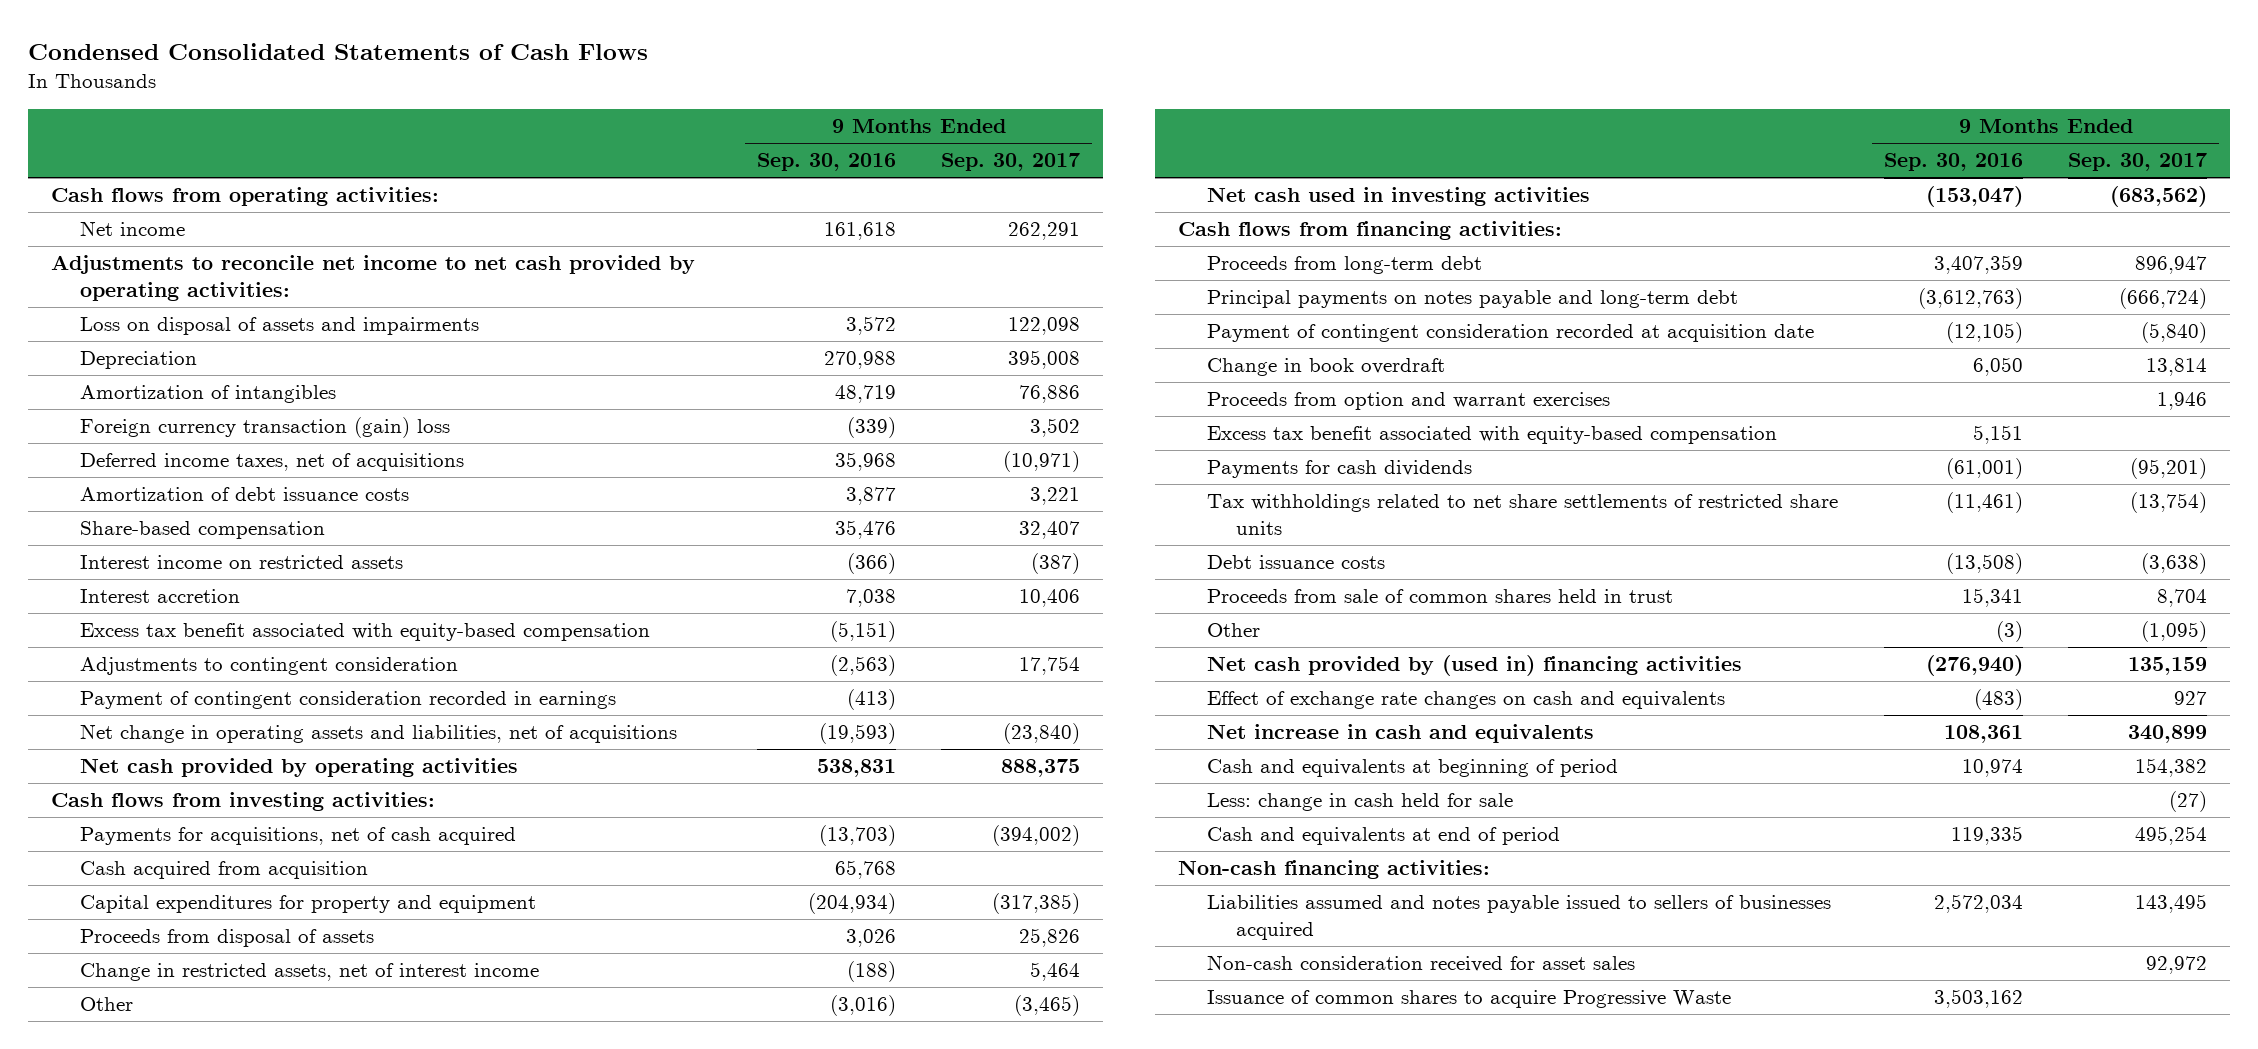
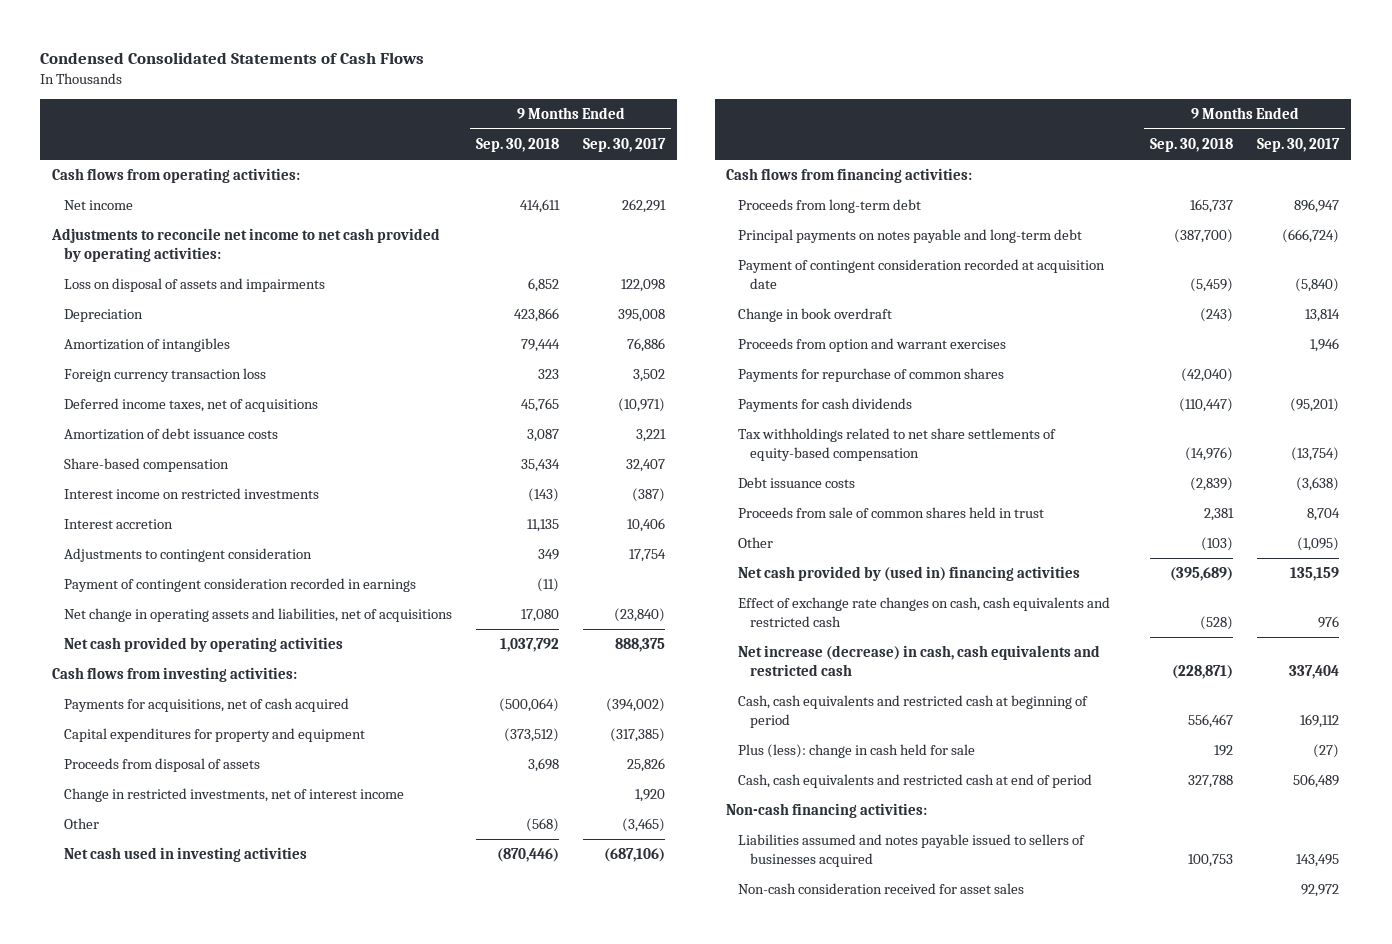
[756,153,896,172] Sep. 30, 2016 -> none
none -> [476,138,560,153] Sep. 30, 2018
[80,417,451,439] Foreign currency transaction (gain) loss -> [64,368,267,383] Foreign currency transaction loss
[80,555,404,570] Interest income on restricted assets -> [64,488,320,500] Interest income on restricted investments
[80,623,651,642] Excess tax benefit associated with equity-based compensation -> none
[80,861,369,880] Cash acquired from acquisition -> none
[80,963,540,982] Change in restricted assets, net of interest income -> [64,788,405,803] Change in restricted investments, net of interest income
[1030,962,1081,982] 5,464 -> [635,789,666,803] 1,920
[2110,186,2208,208] (683,562) -> [604,848,666,863] (687,106)
[1207,426,1778,445] Excess tax benefit associated with equity-based compensation -> none
none -> [738,368,1005,383] Payments for repurchase of common shares
[1207,494,1839,535] Tax withholdings related to net share settlements of restricted share units -> [738,428,1057,462] Tax withholdings related to net share settlements of equity-based compensation
[1207,691,1726,710] Effect of exchange rate changes on cash and equivalents -> [738,597,1111,628] Effect of exchange rate changes on cash, cash equivalents and restricted cash
[2174,691,2208,706] 927 -> [1318,616,1340,629] 976
[1207,724,1595,744] Net increase in cash and equivalents -> [738,645,1101,677] Net increase (decrease) in cash, cash equivalents and restricted cash
[2128,725,2208,744] 340,899 -> [1289,665,1340,680] 337,404
[1207,759,1619,778] Cash and equivalents at beginning of period -> [738,695,1089,729] Cash, cash equivalents and restricted cash at beginning of period
[2135,758,2208,778] 154,382 -> [1300,714,1340,729] 169,112
[1207,793,1514,812] Less: change in cash held for sale -> [738,744,976,759] Plus (less): change in cash held for sale
[1207,827,1561,846] Cash and equivalents at end of period -> [738,774,1093,789] Cash, cash equivalents and restricted cash at end of period
[2135,826,2208,846] 495,254 -> [1293,774,1340,789] 506,489
[1207,990,1732,1009] Issuance of common shares to acquire Progressive Waste -> none

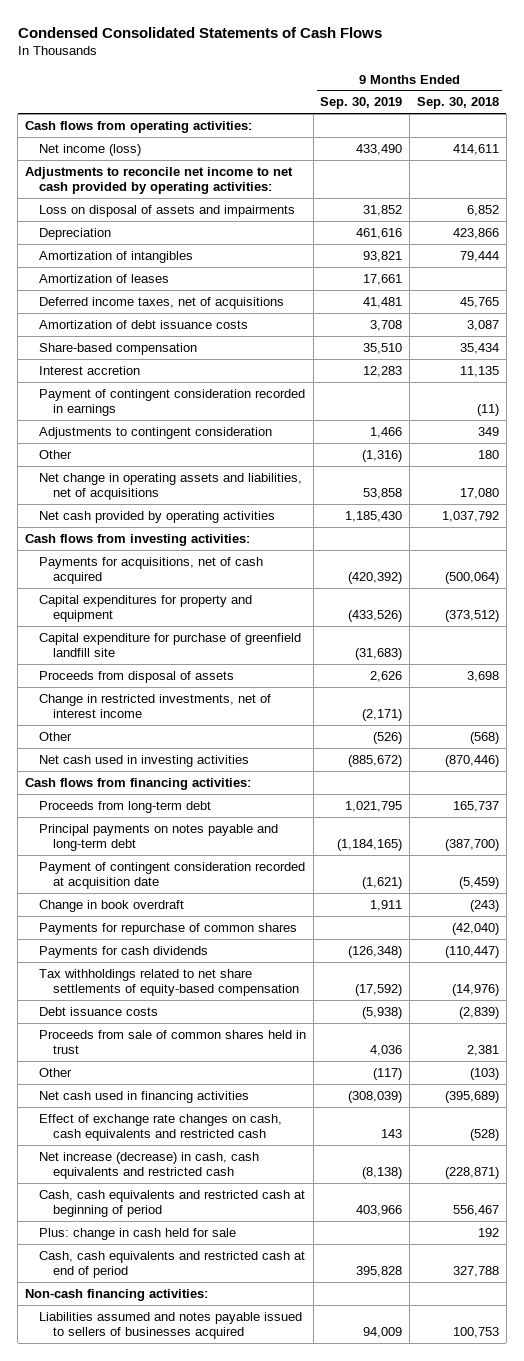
[583,138,667,153] Sep. 30, 2017 -> none
none -> [320,97,403,110] Sep. 30, 2019
[64,200,134,211] Net income -> [39,143,142,156] Net income (loss)
[64,368,267,383] Foreign currency transaction loss -> none
none -> [39,273,170,283] Amortization of leases
[64,488,320,500] Interest income on restricted investments -> none
[64,548,313,563] Adjustments to contingent consideration -> [39,426,273,439] Adjustments to contingent consideration
none -> [39,449,73,459] Other
none -> [39,632,302,658] Capital expenditure for purchase of greenfield landfill site
[738,338,1007,353] Proceeds from option and warrant exercises -> none
[738,566,1081,582] Net cash provided by (used in) financing activities -> [39,1090,250,1103] Net cash used in financing activities
[738,744,976,759] Plus (less): change in cash held for sale -> [39,1227,237,1240] Plus: change in cash held for sale
[738,883,1025,895] Non-cash consideration received for asset sales -> none

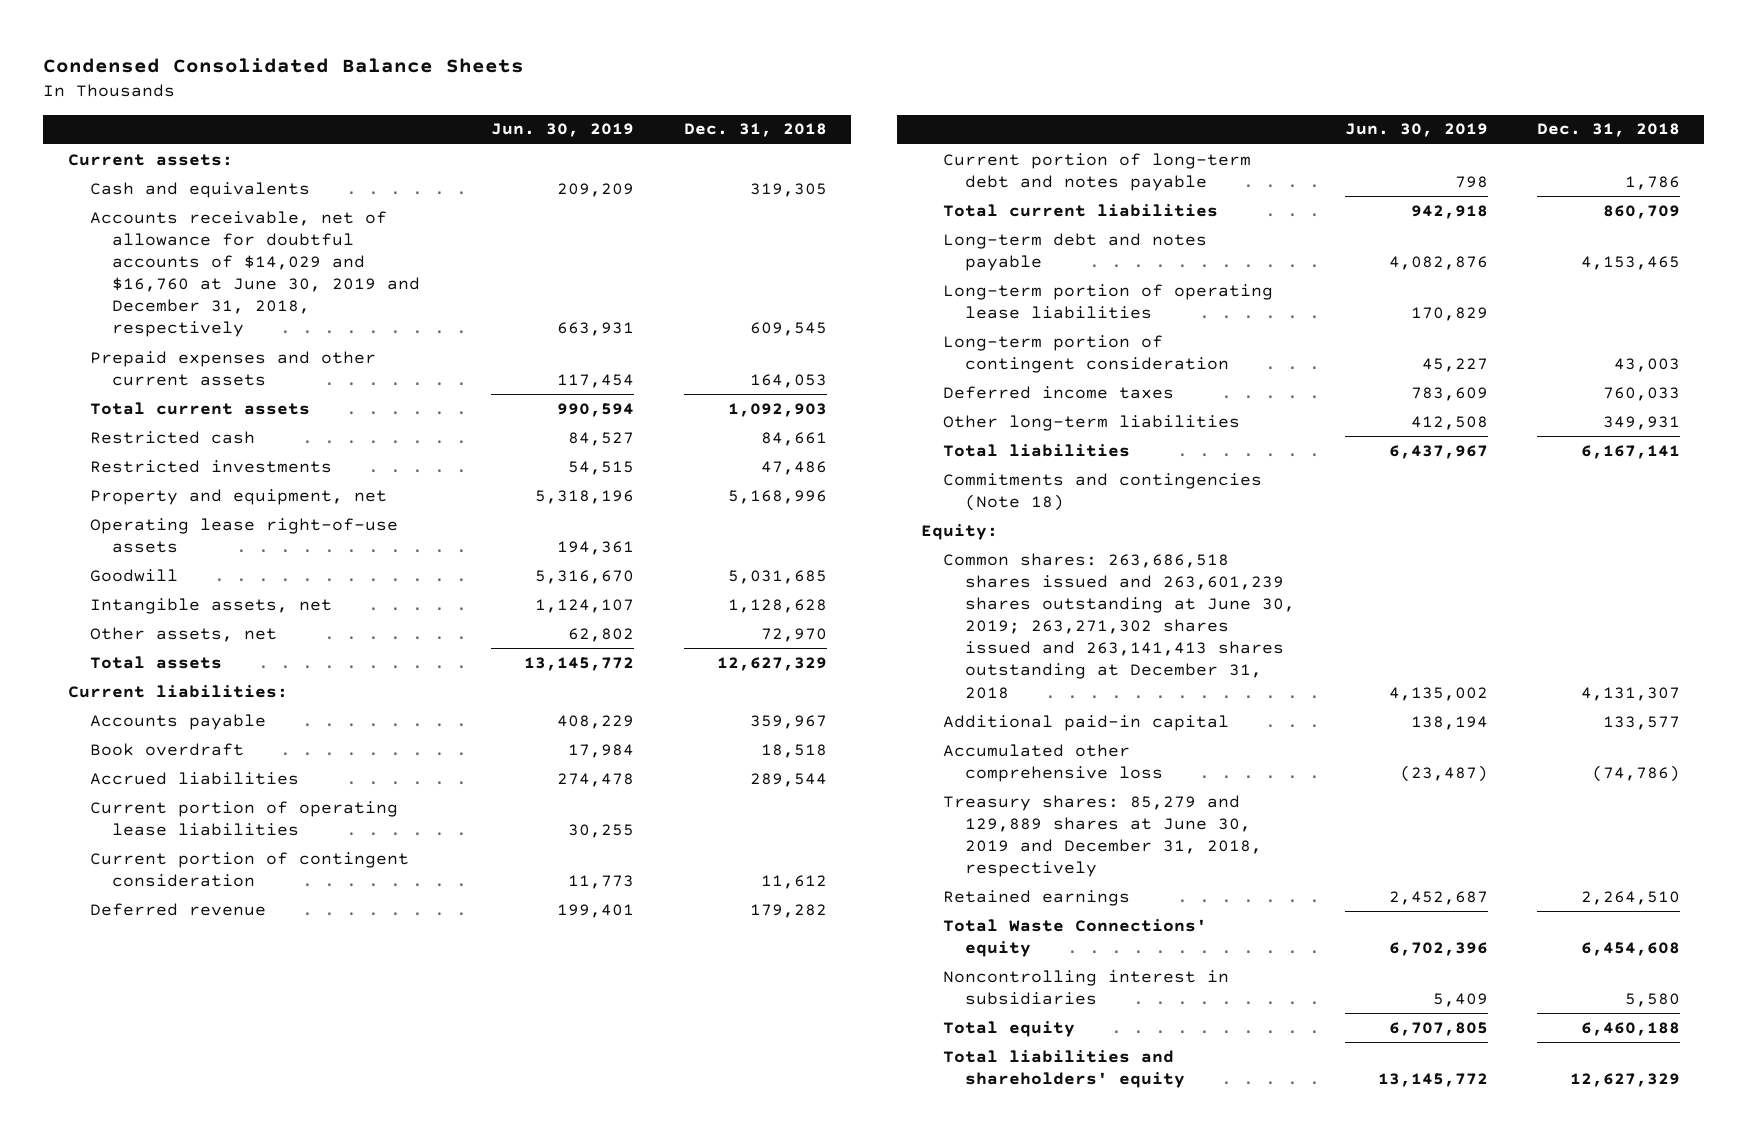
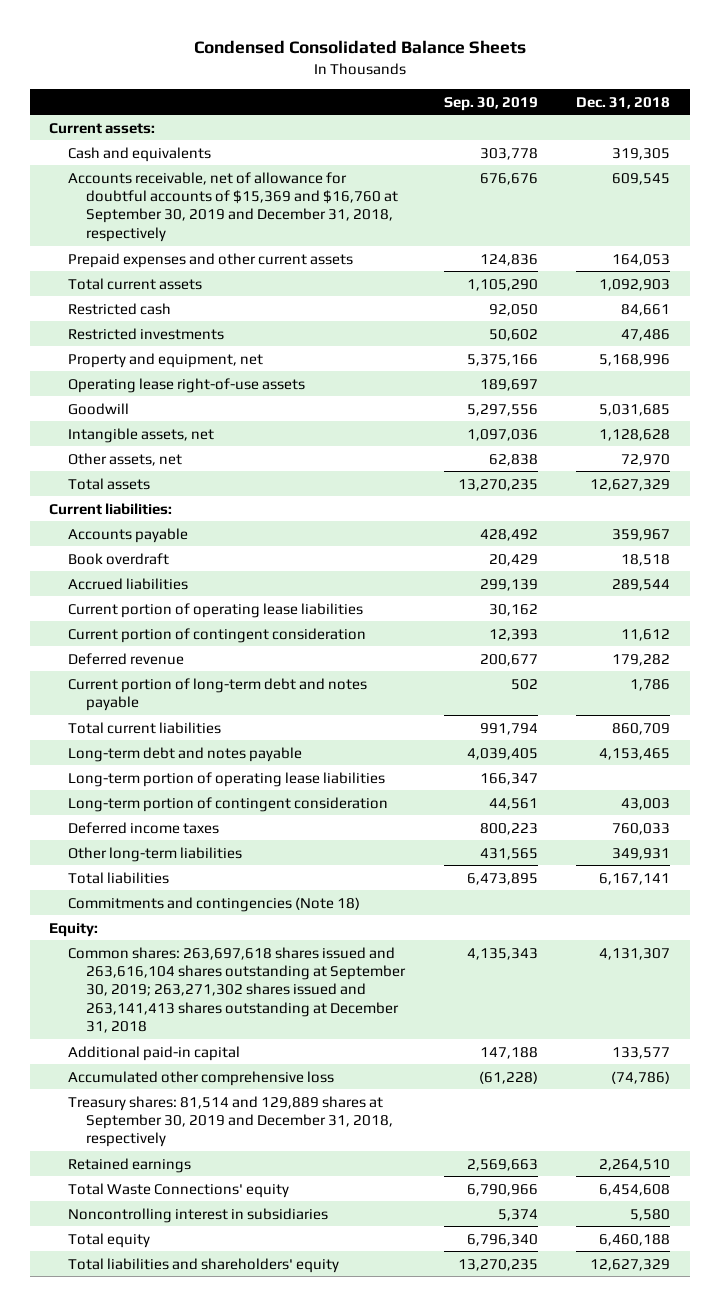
[491,123,635,138] Jun. 30, 2019 -> none
none -> [443,96,538,111] Sep. 30, 2019
[90,210,421,338] Accounts receivable, net of allowance for doubtful accounts of $14,029 and $16,760 at June 30, 2019 and December 31, 2018, respectively -> [67,171,399,242] Accounts receivable, net of allowance for doubtful accounts of $15,369 and $16,760 at September 30, 2019 and December 31, 2018, respectively
[943,552,1296,699] Common shares: 263,686,518 shares issued and 263,601,239 shares outstanding at June 30, 2019; 263,271,302 shares issued and 263,141,413 shares outstanding at December 31, 2018 -> [67,946,407,1034] Common shares: 263,697,618 shares issued and 263,616,104 shares outstanding at September 30, 2019; 263,271,302 shares issued and 263,141,413 shares outstanding at December 31, 2018
[943,794,1263,878] Treasury shares: 85,279 and 129,889 shares at June 30, 2019 and December 31, 2018, respectively -> [67,1095,394,1148] Treasury shares: 81,514 and 129,889 shares at September 30, 2019 and December 31, 2018, respectively

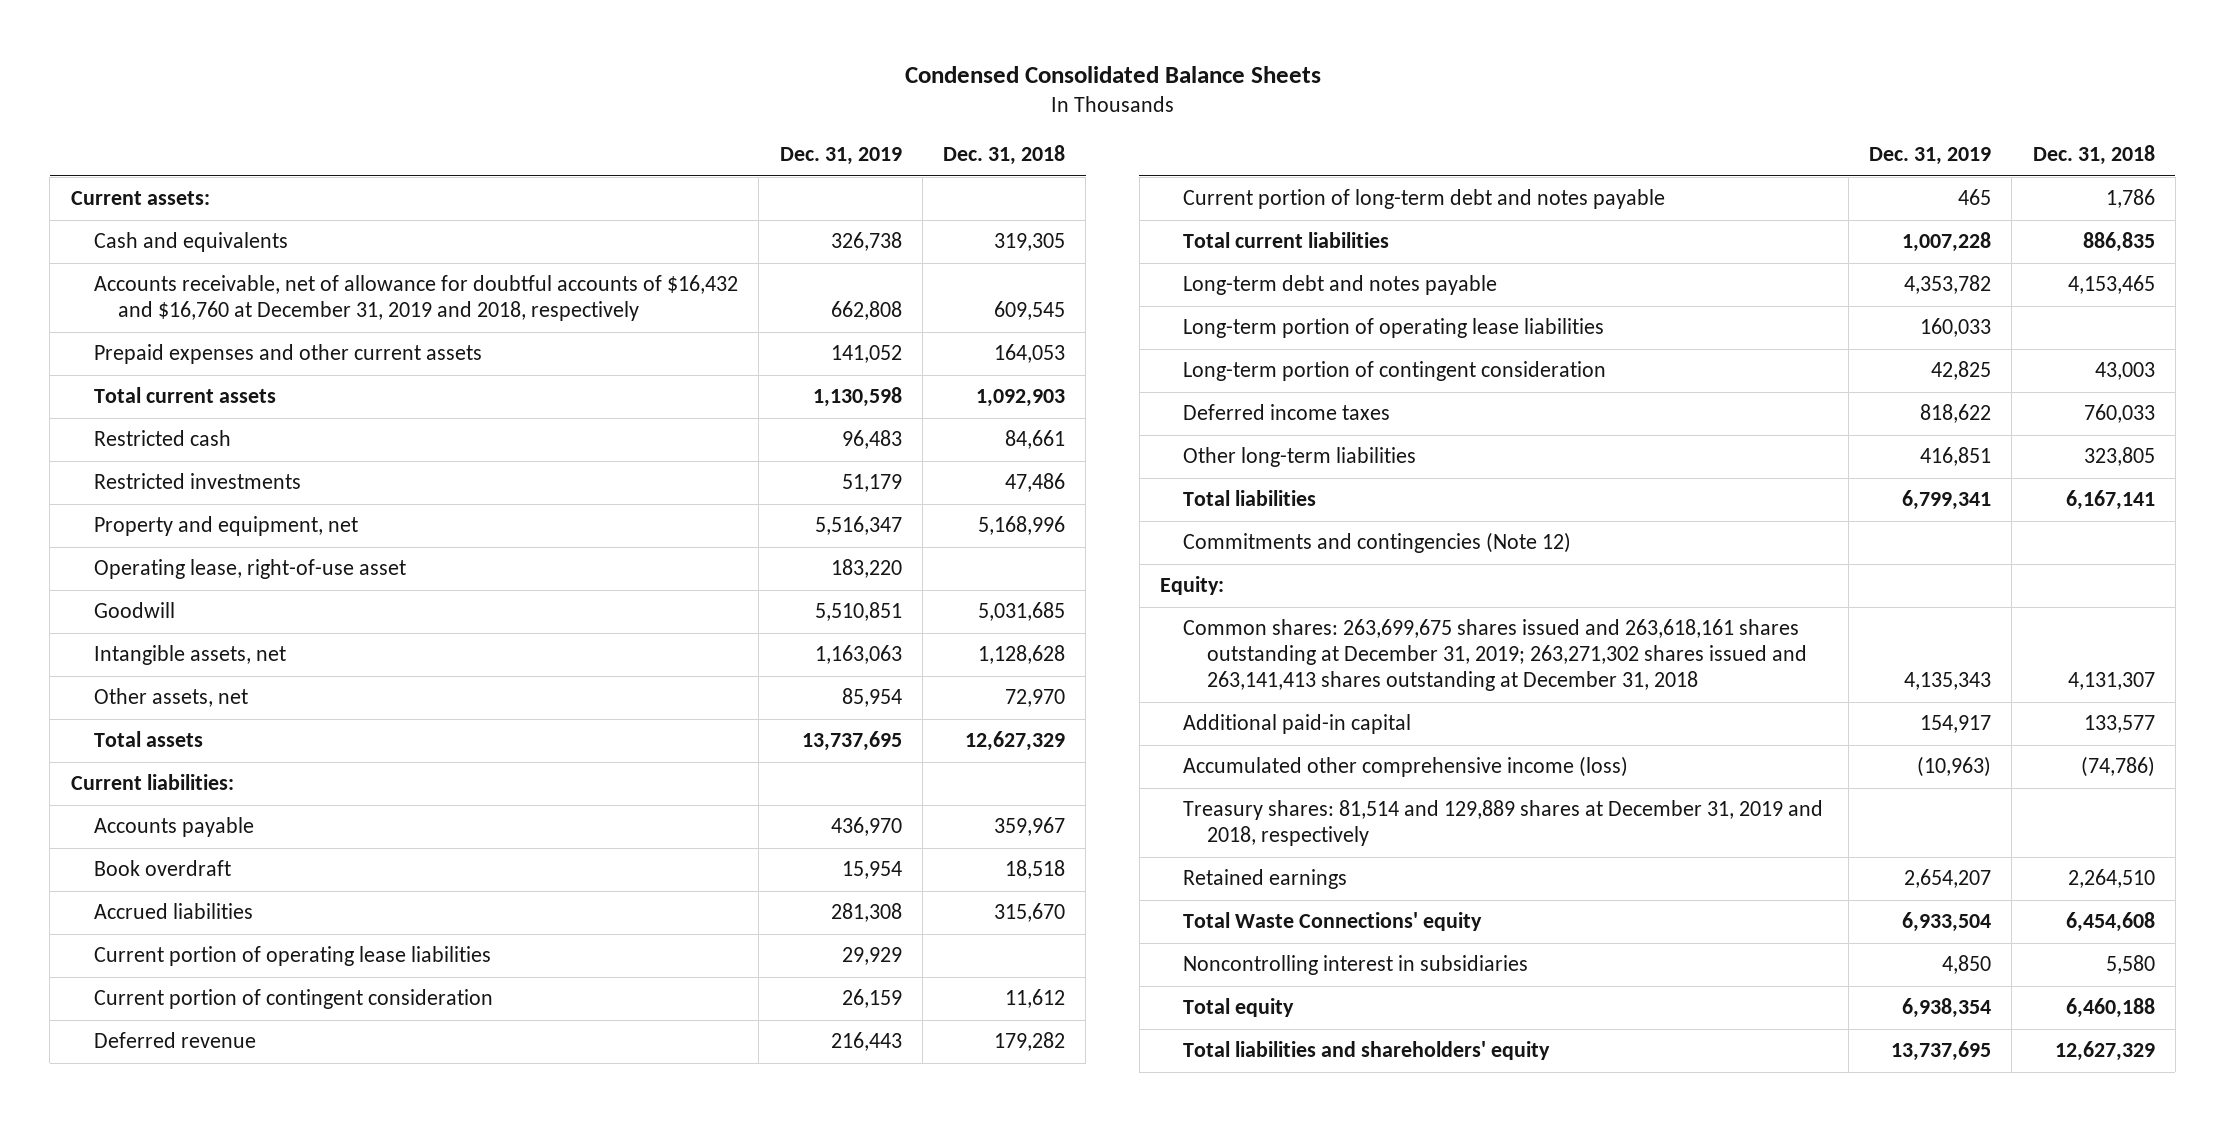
[443,96,538,111] Sep. 30, 2019 -> none
none -> [779,147,902,166] Dec. 31, 2019
[67,171,399,242] Accounts receivable, net of allowance for doubtful accounts of $15,369 and $16,760 at September 30, 2019 and December 31, 2018, respectively -> [94,275,739,322] Accounts receivable, net of allowance for doubtful accounts of $16,432 and $16,760 at December 31, 2019 and 2018, respectively
[67,377,305,393] Operating lease right-of-use assets -> [94,559,407,580] Operating lease, right-of-use asset
[612,578,671,591] 289,544 -> [994,903,1066,923] 315,670
[612,722,671,735] 860,709 -> [2082,232,2155,253] 886,835
[612,847,671,860] 349,931 -> [2083,447,2155,467] 323,805
[67,896,360,912] Commitments and contingencies (Note 18) -> [1183,532,1572,554] Commitments and contingencies (Note 12)
[67,946,407,1034] Common shares: 263,697,618 shares issued and 263,616,104 shares outstanding at September 30, 2019; 263,271,302 shares issued and 263,141,413 shares outstanding at December 31, 2018 -> [1183,619,1807,692] Common shares: 263,699,675 shares issued and 263,618,161 shares outstanding at December 31, 2019; 263,271,302 shares issued and 263,141,413 shares outstanding at December 31, 2018
[67,1070,334,1086] Accumulated other comprehensive loss -> [1183,756,1629,778] Accumulated other comprehensive income (loss)
[67,1095,394,1148] Treasury shares: 81,514 and 129,889 shares at September 30, 2019 and December 31, 2018, respectively -> [1183,800,1824,847] Treasury shares: 81,514 and 129,889 shares at December 31, 2019 and 2018, respectively

